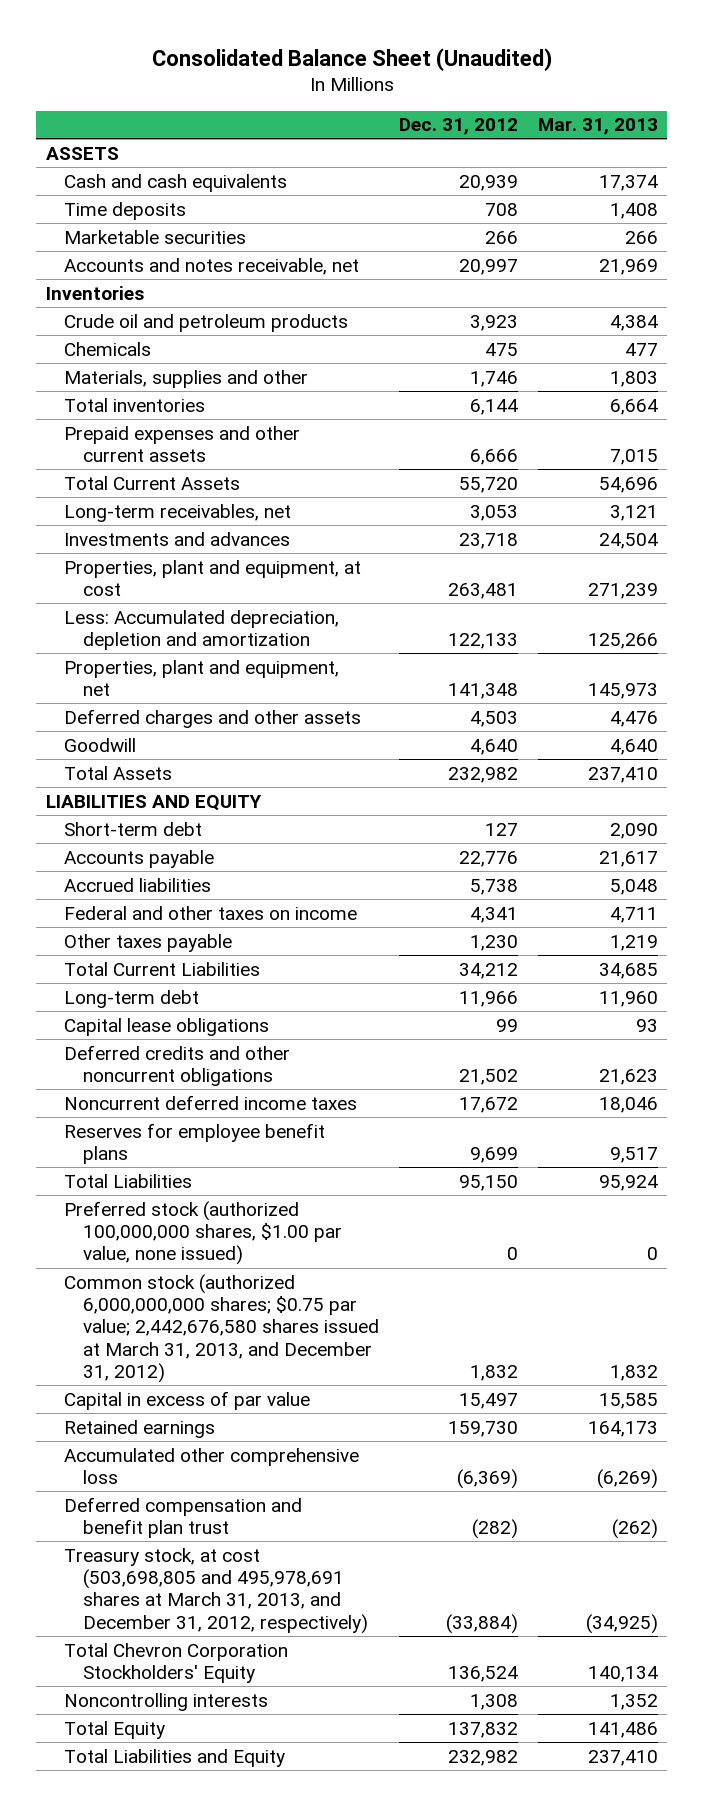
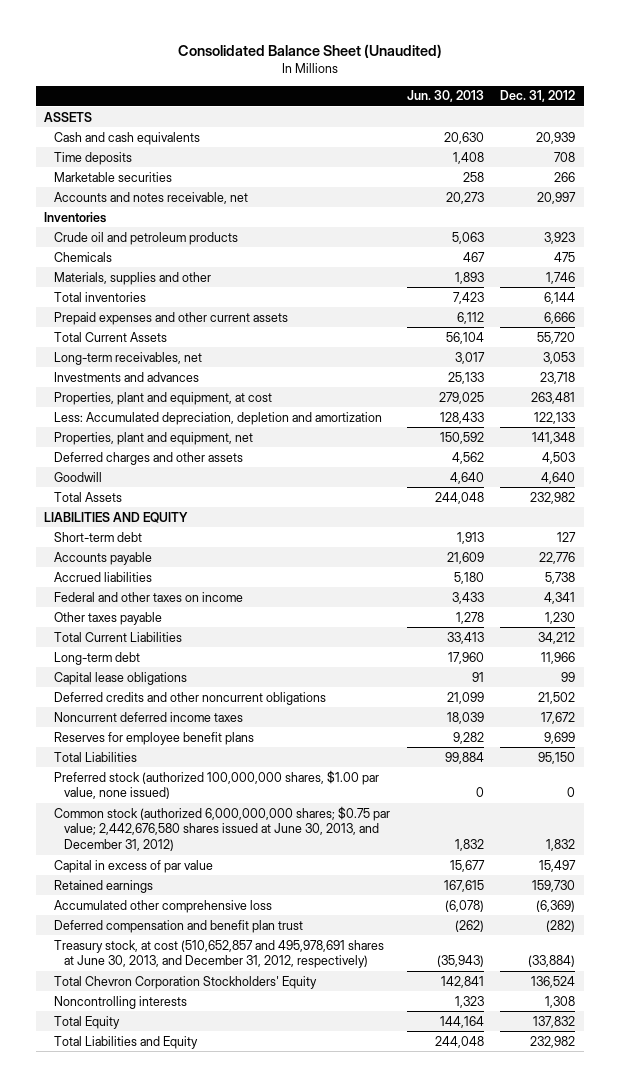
[537,118,658,136] Mar. 31, 2013 -> none
none -> [406,90,484,103] Jun. 30, 2013
[64,1273,379,1384] Common stock (authorized 6,000,000,000 shares; $0.75 par value; 2,442,676,580 shares issued at March 31, 2013, and December 31, 2012) -> [53,805,390,852] Common stock (authorized 6,000,000,000 shares; $0.75 par value; 2,442,676,580 shares issued at June 30, 2013, and December 31, 2012)
[64,1547,368,1634] Treasury stock, at cost (503,698,805 and 495,978,691 shares at March 31, 2013, and December 31, 2012, respectively) -> [53,939,384,969] Treasury stock, at cost (510,652,857 and 495,978,691 shares at June 30, 2013, and December 31, 2012, respectively)

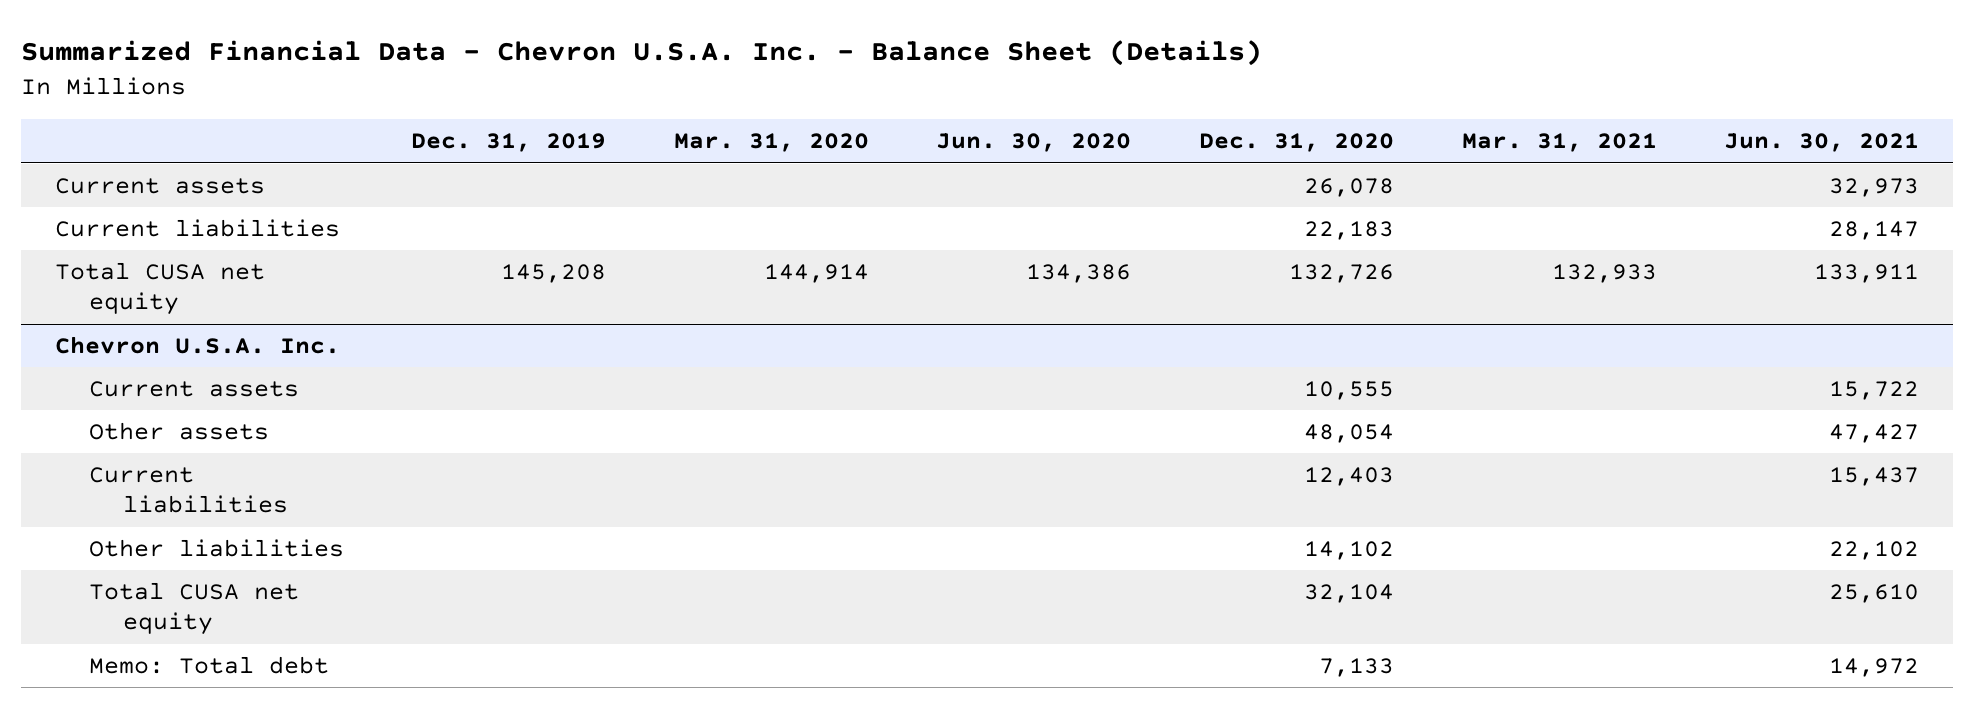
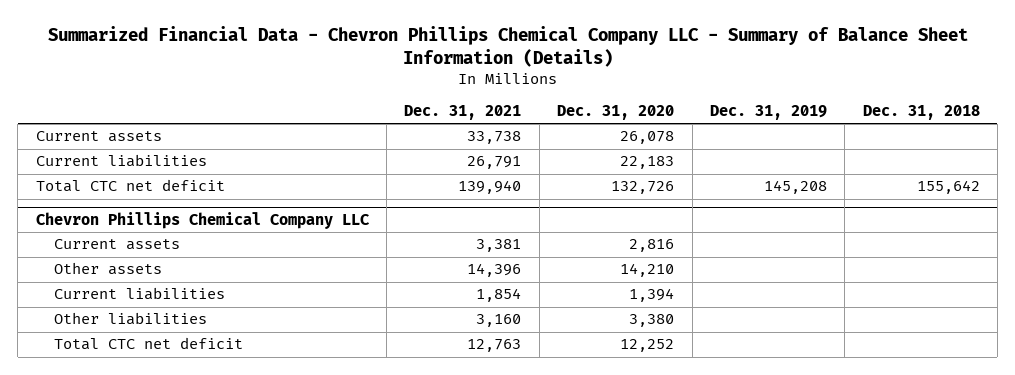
[21,40,1263,67] Summarized Financial Data - Chevron U.S.A. Inc. - Balance Sheet (Details) -> [47,25,968,67] Summarized Financial Data - Chevron Phillips Chemical Company LLC - Summary of Balance Sheet Information (Details)
[673,133,869,153] Mar. 31, 2020 -> none
[936,133,1132,153] Jun. 30, 2020 -> none
[1461,133,1657,153] Mar. 31, 2021 -> none
[1724,133,1920,153] Jun. 30, 2021 -> none
none -> [404,105,522,121] Dec. 31, 2021
none -> [862,105,980,121] Dec. 31, 2018
[55,336,341,355] Chevron U.S.A. Inc. -> none
[88,656,329,675] Memo: Total debt -> none
[55,262,266,316] Total CUSA net equity -> [35,179,225,193] Total CTC net deficit
none -> [35,212,370,230] Chevron Phillips Chemical Company LLC
[1304,381,1395,401] 10,555 -> [629,239,675,253] 2,816
[1304,424,1395,444] 48,054 -> [620,263,675,278] 14,210
[1304,467,1395,487] 12,403 -> [629,288,675,303] 1,394
[1304,541,1395,561] 14,102 -> [629,314,675,328] 3,380
[88,582,299,636] Total CUSA net equity -> [54,337,244,351] Total CTC net deficit
[1304,584,1395,604] 32,104 -> [620,339,675,353] 12,252

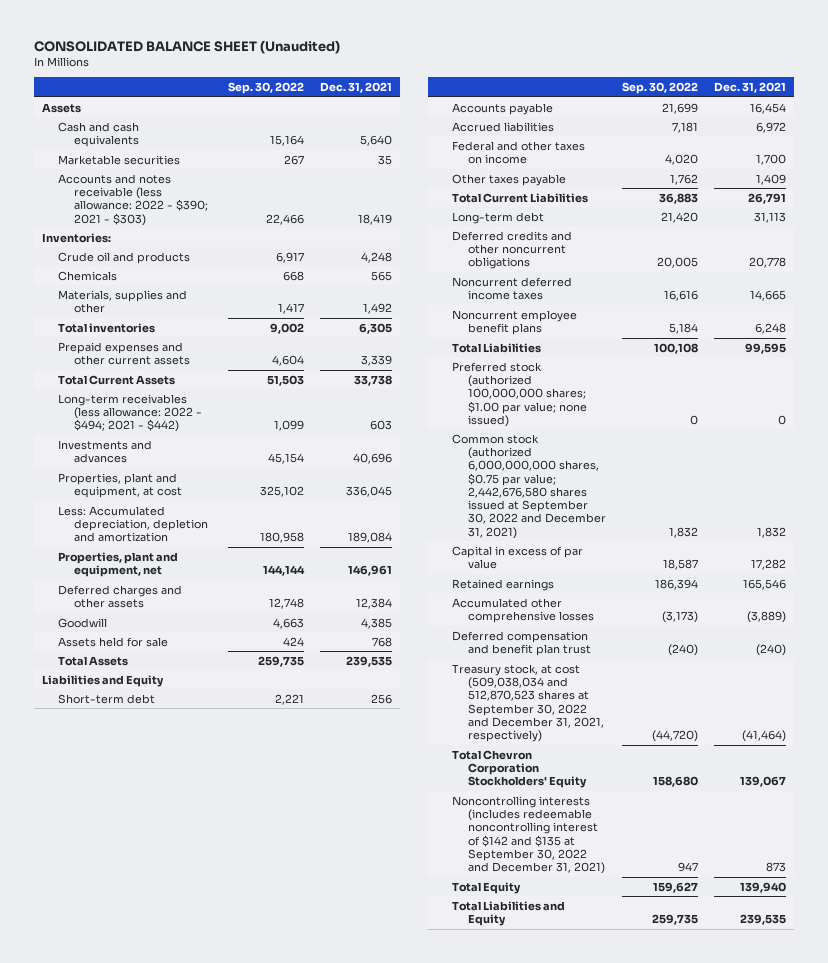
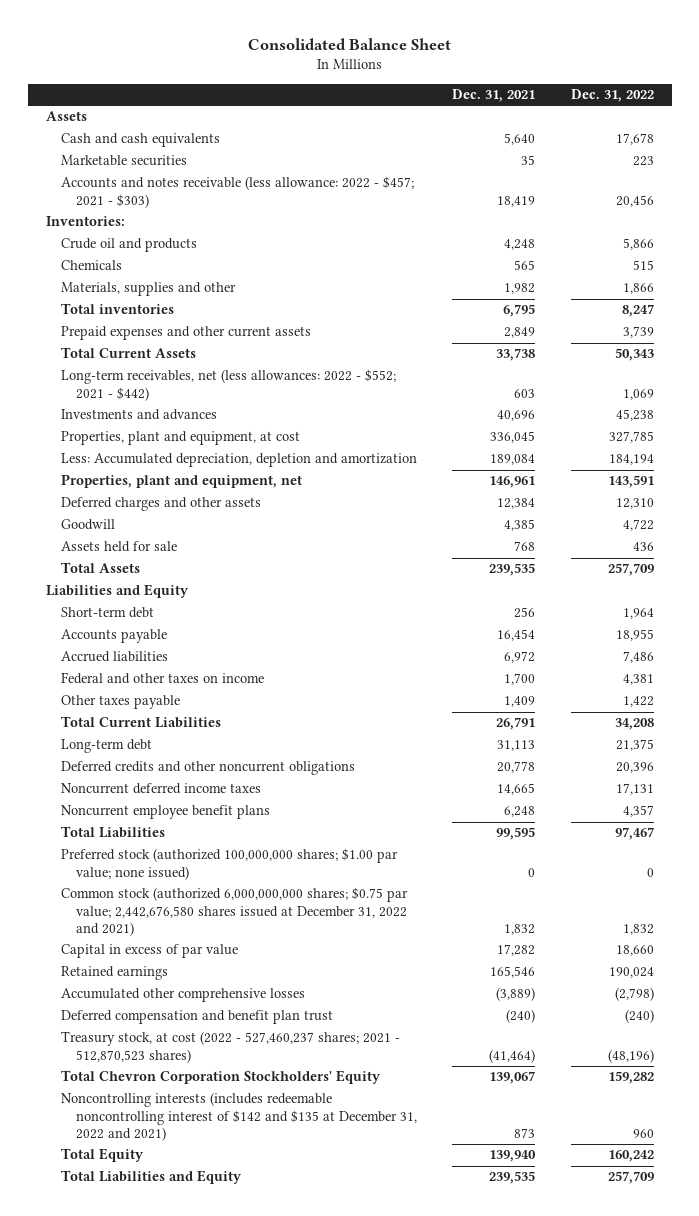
[33,40,340,55] CONSOLIDATED BALANCE SHEET (Unaudited) -> [247,37,451,50] Consolidated Balance Sheet
[227,82,304,95] Sep. 30, 2022 -> none
none -> [570,89,654,103] Dec. 31, 2022
[57,173,208,226] Accounts and notes receivable (less allowance: 2022 - $390; 2021 - $303) -> [60,176,414,208] Accounts and notes receivable (less allowance: 2022 - $457; 2021 - $303)
[362,302,392,314] 1,492 -> [504,283,536,295] 1,982
[358,322,392,334] 6,305 -> [503,304,536,318] 6,795
[360,354,392,366] 3,339 -> [504,327,536,339] 2,849
[57,393,202,433] Long-term receivables (less allowance: 2022 - $494; 2021 - $442) -> [60,369,396,401] Long-term receivables, net (less allowances: 2022 - $552; 2021 - $442)
[452,433,607,539] Common stock (authorized 6,000,000,000 shares, $0.75 par value; 2,442,676,580 shares issued at September 30, 2022 and December 31, 2021) -> [60,887,408,937] Common stock (authorized 6,000,000,000 shares; $0.75 par value; 2,442,676,580 shares issued at December 31, 2022 and 2021)
[452,663,605,743] Treasury stock, at cost (509,038,034 and 512,870,523 shares at September 30, 2022 and December 31, 2021, respectively) -> [60,1031,400,1063] Treasury stock, at cost (2022 - 527,460,237 shares; 2021 - 512,870,523 shares)
[452,795,606,875] Noncontrolling interests (includes redeemable noncontrolling interest of $142 and $135 at September 30, 2022 and December 31, 2021) -> [60,1092,417,1142] Noncontrolling interests (includes redeemable noncontrolling interest of $142 and $135 at December 31, 2022 and 2021)

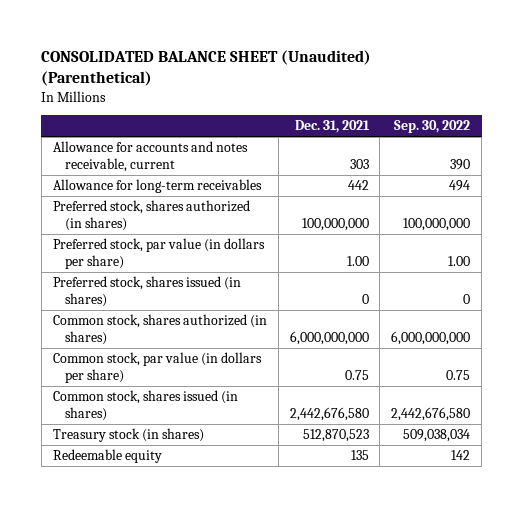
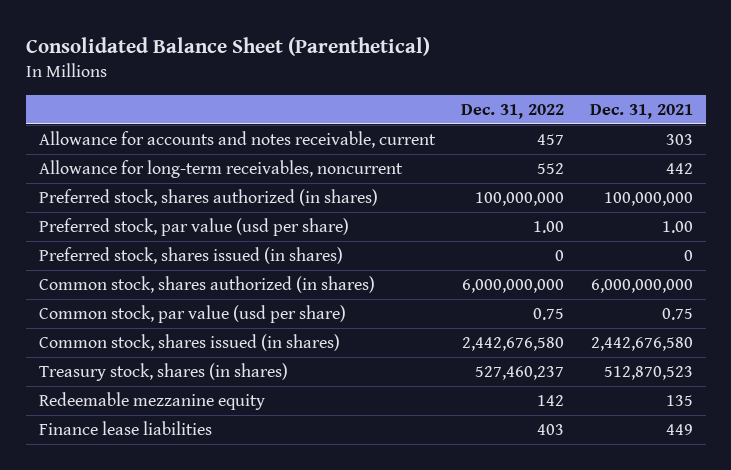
[41,50,372,87] CONSOLIDATED BALANCE SHEET (Unaudited) (Parenthetical) -> [25,37,430,57] Consolidated Balance Sheet (Parenthetical)
[394,120,471,134] Sep. 30, 2022 -> none
none -> [460,103,564,119] Dec. 31, 2022
[52,179,262,194] Allowance for long-term receivables -> [38,160,403,179] Allowance for long-term receivables, noncurrent
[52,238,265,269] Preferred stock, par value (in dollars per share) -> [38,218,349,237] Preferred stock, par value (usd per share)
[52,352,262,383] Common stock, par value (in dollars per share) -> [38,305,346,324] Common stock, par value (usd per share)
[52,428,204,443] Treasury stock (in shares) -> [38,363,288,382] Treasury stock, shares (in shares)
[52,449,162,464] Redeemable equity -> [38,392,265,411] Redeemable mezzanine equity
none -> [38,421,212,436] Finance lease liabilities

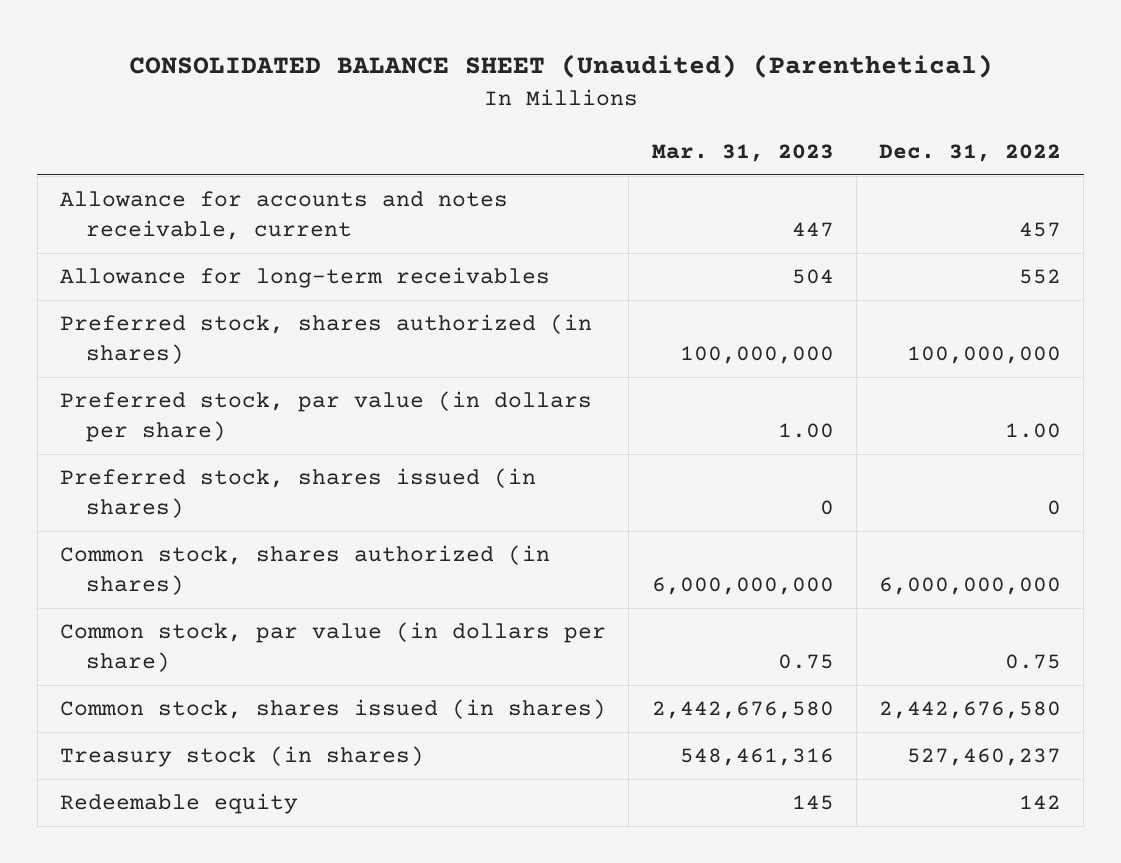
[25,37,430,57] Consolidated Balance Sheet (Parenthetical) -> [128,54,993,79] CONSOLIDATED BALANCE SHEET (Unaudited) (Parenthetical)
[589,103,693,119] Dec. 31, 2021 -> none
none -> [651,143,834,162] Mar. 31, 2023
[38,160,403,179] Allowance for long-term receivables, noncurrent -> [60,267,551,289] Allowance for long-term receivables
[38,218,349,237] Preferred stock, par value (usd per share) -> [60,391,593,443] Preferred stock, par value (in dollars per share)
[38,305,346,324] Common stock, par value (usd per share) -> [60,622,607,673] Common stock, par value (in dollars per share)
[38,421,212,436] Finance lease liabilities -> none
[38,363,288,382] Treasury stock, shares (in shares) -> [60,746,425,768] Treasury stock (in shares)
[38,392,265,411] Redeemable mezzanine equity -> [60,793,299,815] Redeemable equity

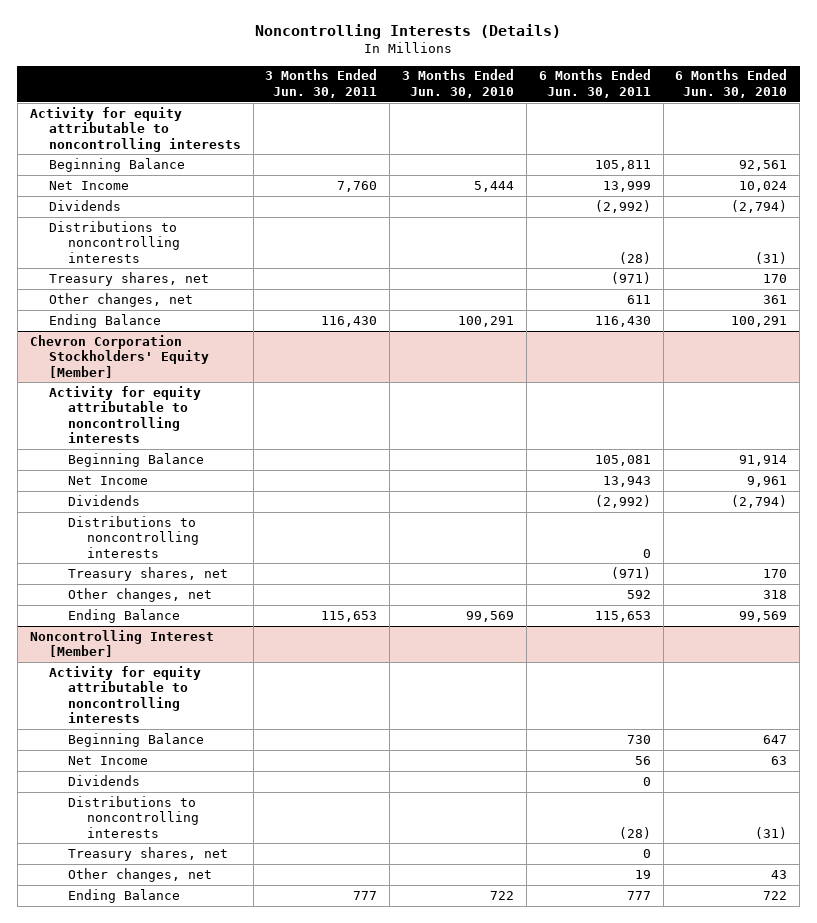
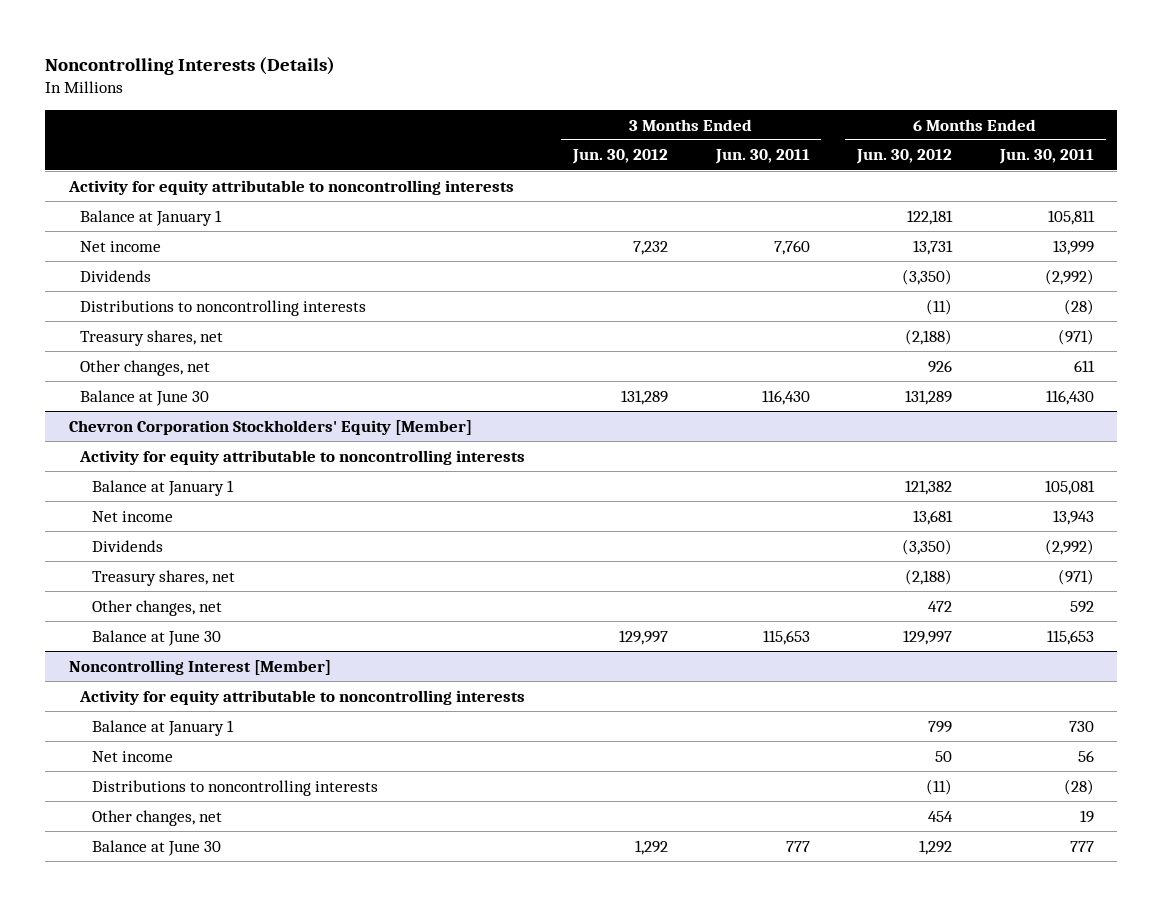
[402,69,515,98] 3 Months Ended Jun. 30, 2010 -> none
[675,69,788,98] 6 Months Ended Jun. 30, 2010 -> none
none -> [571,149,668,165] Jun. 30, 2012
none -> [856,149,953,165] Jun. 30, 2012
[48,157,185,172] Beginning Balance -> [80,209,223,226] Balance at January 1
[48,180,129,190] Net Income -> [80,240,162,252] Net income
[48,313,161,328] Ending Balance -> [80,389,210,406] Balance at June 30
[67,452,204,467] Beginning Balance -> [92,479,235,496] Balance at January 1
[67,475,148,485] Net Income -> [92,510,174,522] Net income
[67,515,200,558] Distributions to noncontrolling interests -> none
[67,608,180,623] Ending Balance -> [92,629,222,646] Balance at June 30
[67,774,140,786] Dividends -> none
[67,732,204,747] Beginning Balance -> [92,719,235,736] Balance at January 1
[67,755,148,765] Net Income -> [92,750,174,762] Net income
[67,846,228,861] Treasury shares, net -> none
[67,888,180,903] Ending Balance -> [92,839,222,856] Balance at June 30

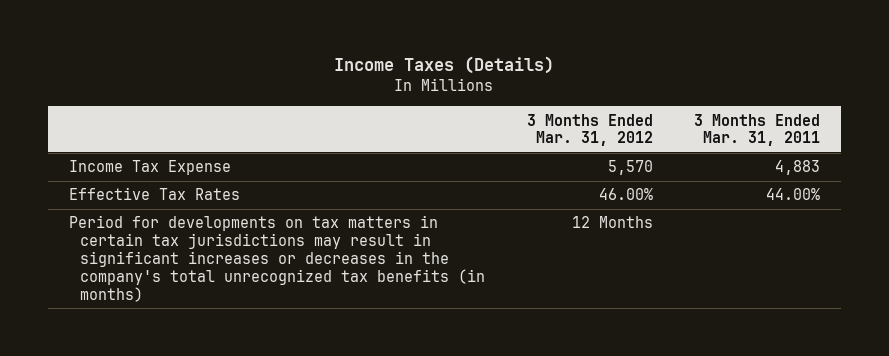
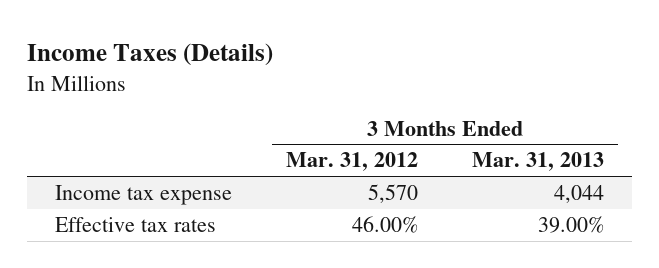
[694,113,821,147] 3 Months Ended Mar. 31, 2011 -> none
none -> [472,152,605,172] Mar. 31, 2013
[68,215,486,302] Period for developments on tax matters in certain tax jurisdictions may result in significant increases or decreases in the company's total unrecognized tax benefits (in months) -> none
[68,160,231,176] Income Tax Expense -> [54,185,232,206] Income tax expense
[68,187,240,201] Effective Tax Rates -> [54,217,216,233] Effective tax rates

